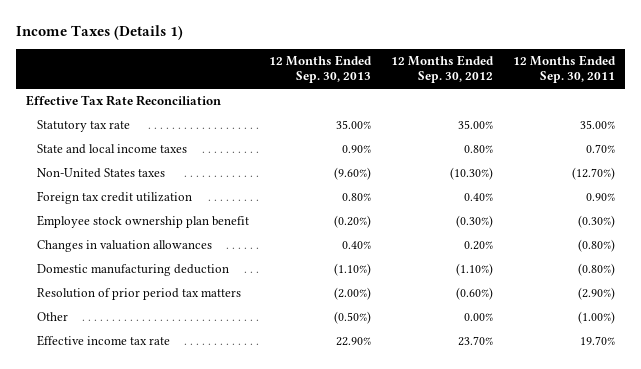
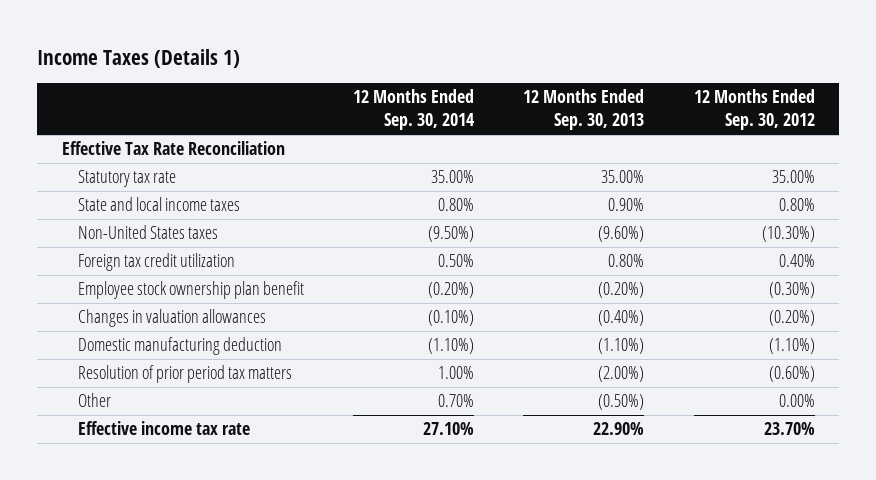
[512,55,616,84] 12 Months Ended Sep. 30, 2011 -> none
none -> [353,89,476,131] 12 Months Ended Sep. 30, 2014
[342,241,372,250] 0.40% -> [598,310,645,327] (0.40%)
[463,241,493,251] 0.20% -> [768,310,815,327] (0.20%)

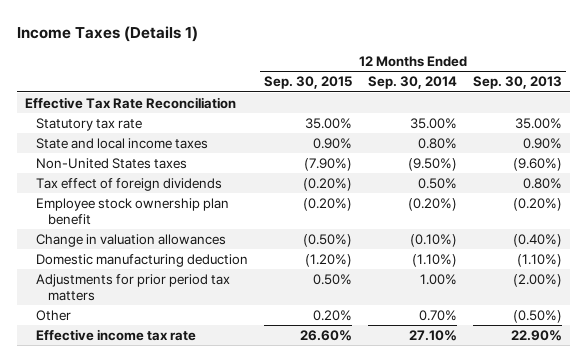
[693,89,815,131] 12 Months Ended Sep. 30, 2012 -> none
none -> [264,76,353,90] Sep. 30, 2015
[78,253,236,272] Foreign tax credit utilization -> none
none -> [36,177,223,191] Tax effect of foreign dividends
[78,309,267,328] Changes in valuation allowances -> [36,233,227,247] Change in valuation allowances
[78,365,293,384] Resolution of prior period tax matters -> [36,273,231,301] Adjustments for prior period tax matters

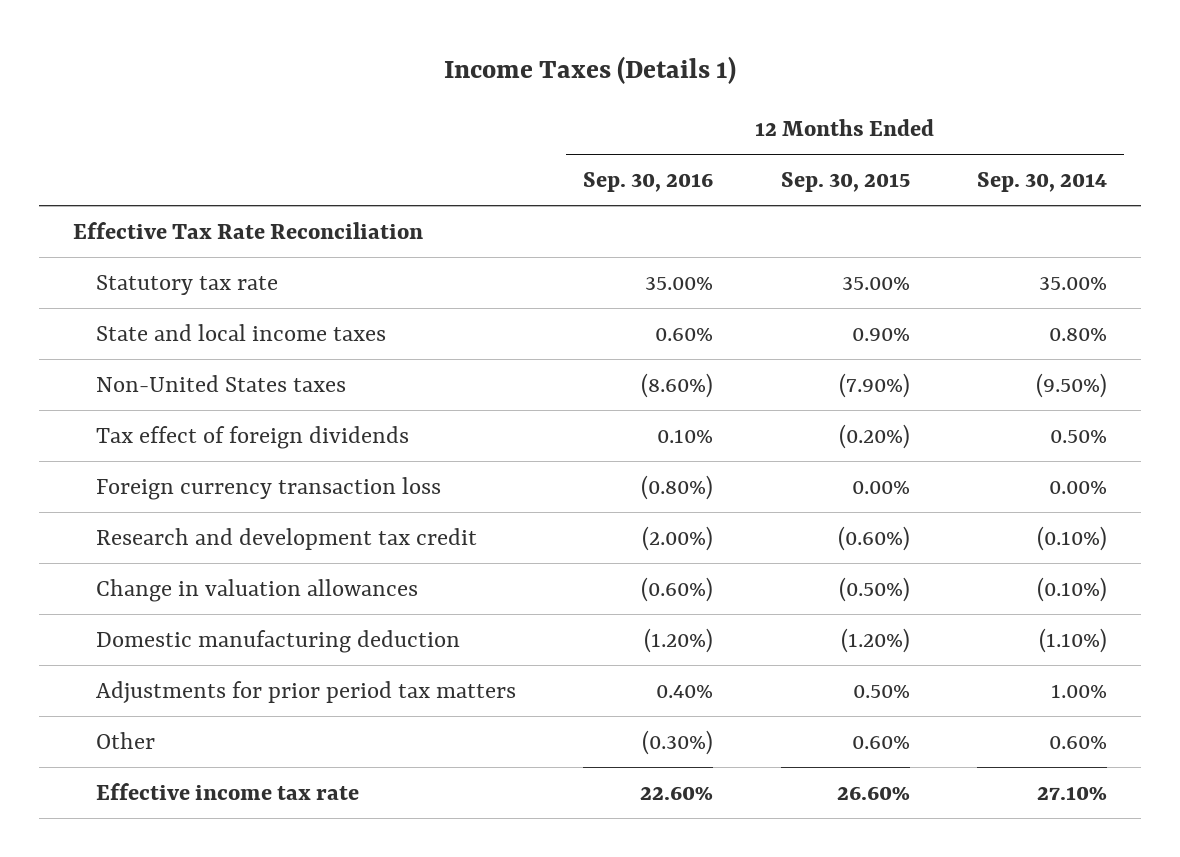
[473,76,563,90] Sep. 30, 2013 -> none
none -> [583,172,714,193] Sep. 30, 2016
[36,197,230,225] Employee stock ownership plan benefit -> none
none -> [95,476,441,500] Foreign currency transaction loss
none -> [95,527,477,550] Research and development tax credit
[313,309,353,321] 0.20% -> [851,735,910,749] 0.60%
[419,309,458,321] 0.70% -> [1049,735,1108,749] 0.60%

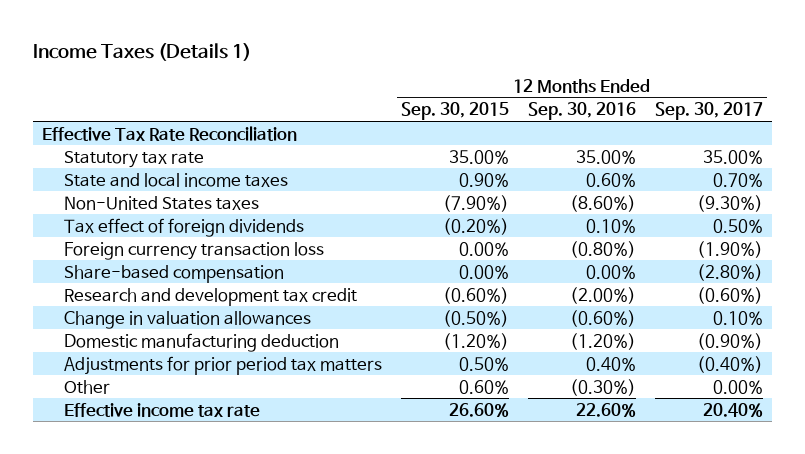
[977,172,1108,193] Sep. 30, 2014 -> none
none -> [654,102,763,121] Sep. 30, 2017
none -> [64,264,285,283] Share-based compensation

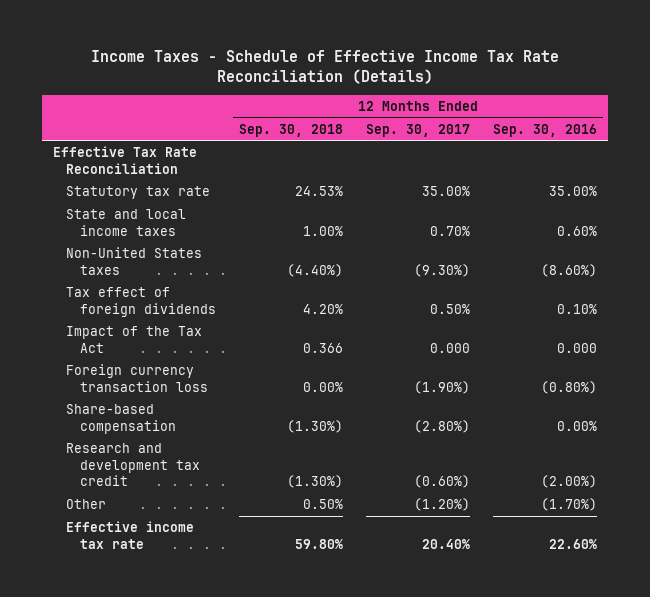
[32,43,251,62] Income Taxes (Details 1) -> [90,49,559,84] Income Taxes - Schedule of Effective Income Tax Rate Reconciliation (Details)
[401,102,510,121] Sep. 30, 2015 -> none
none -> [238,123,343,137] Sep. 30, 2018
none -> [66,326,203,353] Impact of the Tax Act
[64,310,312,329] Change in valuation allowances -> none
[64,332,340,352] Domestic manufacturing deduction -> none
[64,355,383,375] Adjustments for prior period tax matters -> none
[569,378,636,396] (0.30%) -> [540,498,597,512] (1.70%)
[712,379,763,394] 0.00% -> [413,498,470,512] (1.20%)

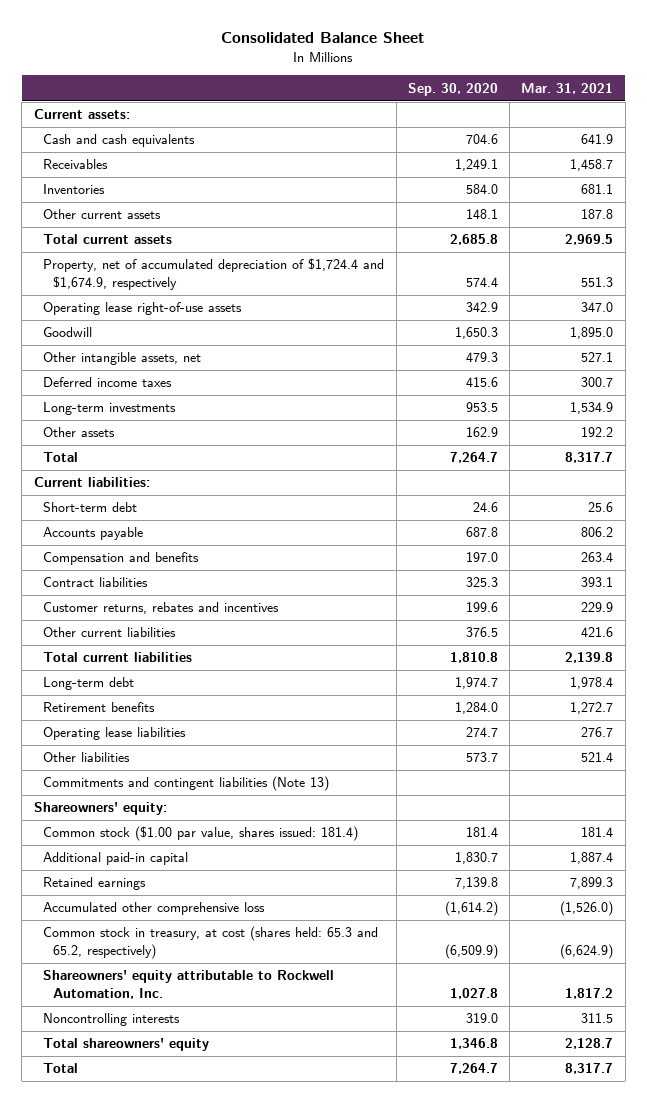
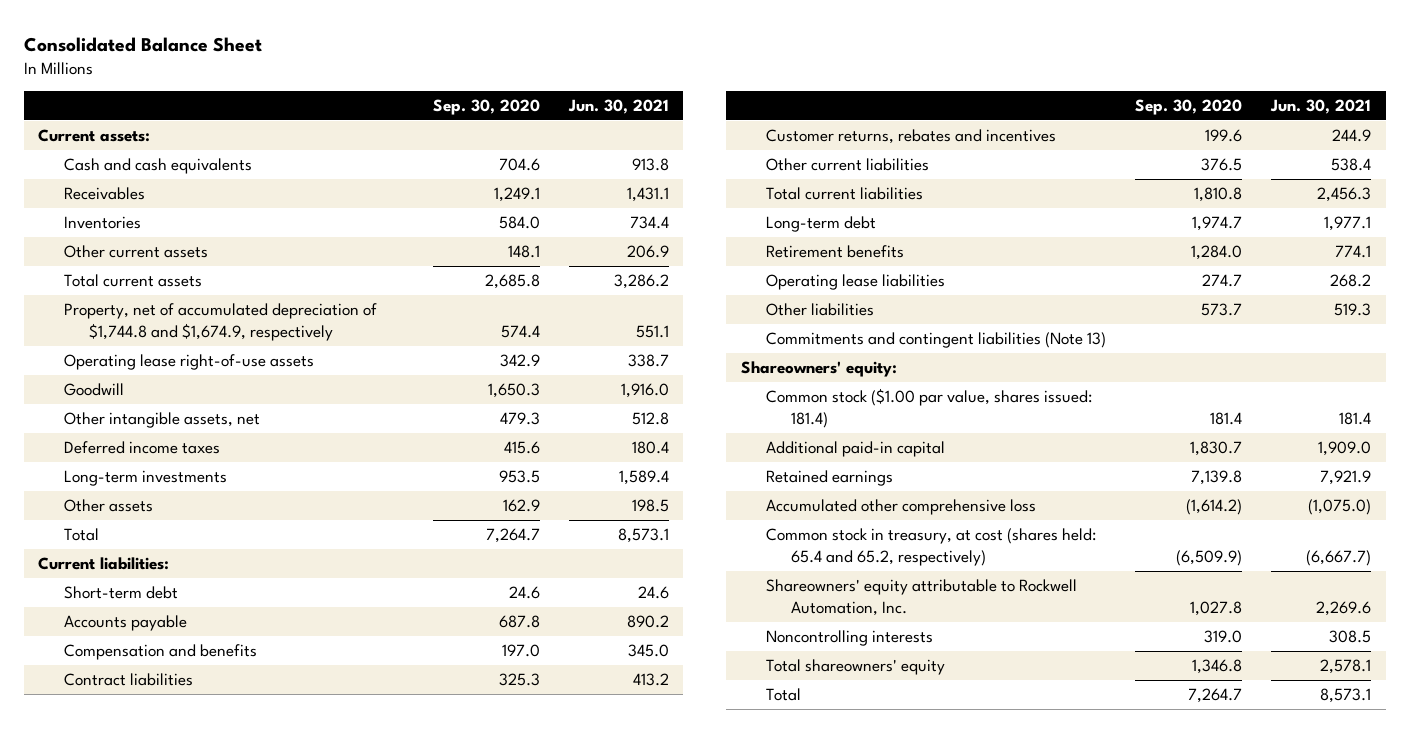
[521,82,614,94] Mar. 31, 2021 -> none
none -> [567,98,669,114] Jun. 30, 2021
[43,258,385,291] Property, net of accumulated depreciation of $1,724.4 and $1,674.9, respectively -> [63,303,377,342] Property, net of accumulated depreciation of $1,744.8 and $1,674.9, respectively
[43,926,379,960] Common stock in treasury, at cost (shares held: 65.3 and 65.2, respectively) -> [766,528,1097,567] Common stock in treasury, at cost (shares held: 65.4 and 65.2, respectively)

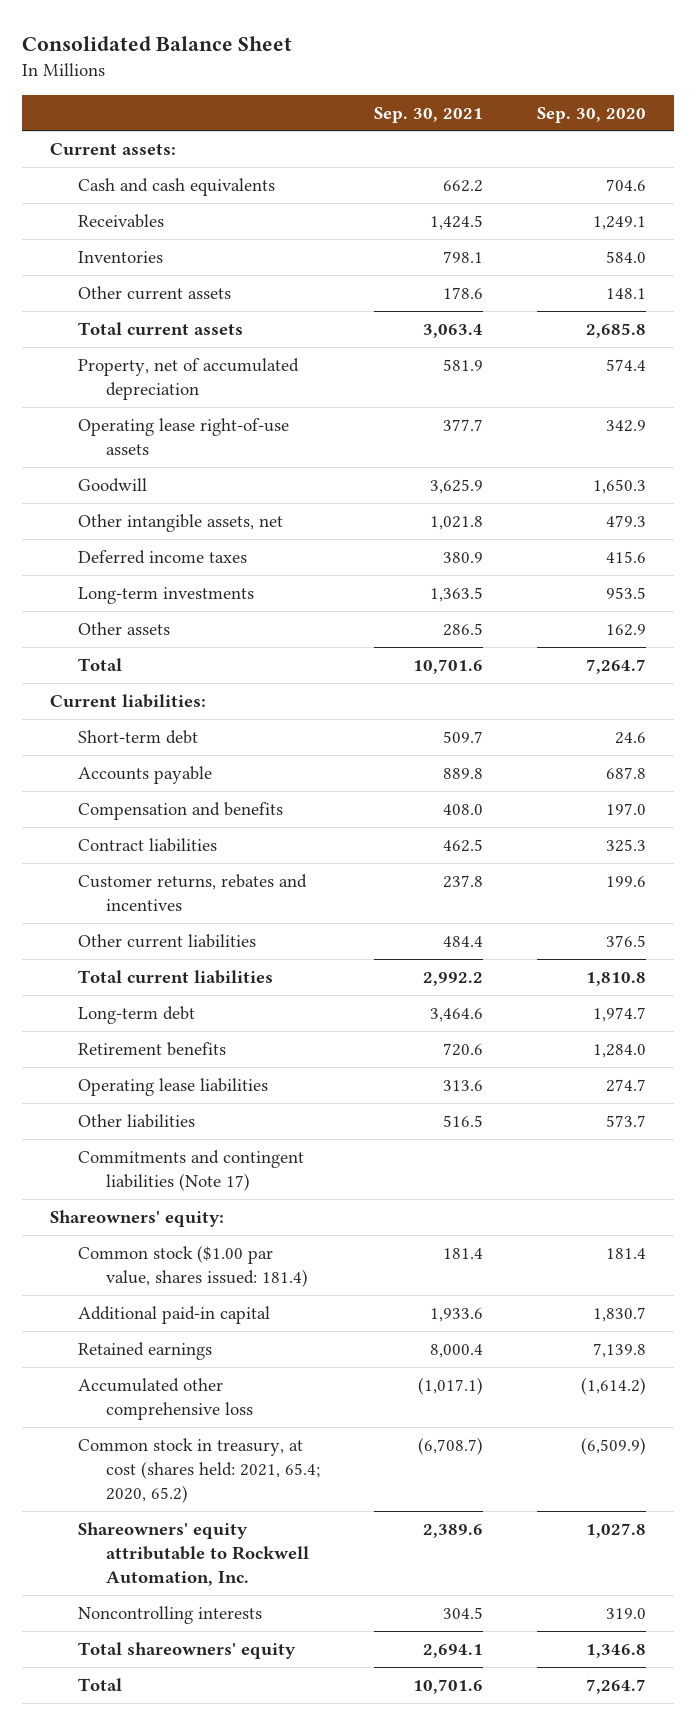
[567,98,669,114] Jun. 30, 2021 -> none
none -> [374,106,484,123] Sep. 30, 2021
[63,303,377,342] Property, net of accumulated depreciation of $1,744.8 and $1,674.9, respectively -> [77,357,299,400] Property, net of accumulated depreciation
[766,332,1107,349] Commitments and contingent liabilities (Note 13) -> [77,1149,304,1191] Commitments and contingent liabilities (Note 17)
[766,528,1097,567] Common stock in treasury, at cost (shares held: 65.4 and 65.2, respectively) -> [77,1437,320,1503] Common stock in treasury, at cost (shares held: 2021, 65.4; 2020, 65.2)

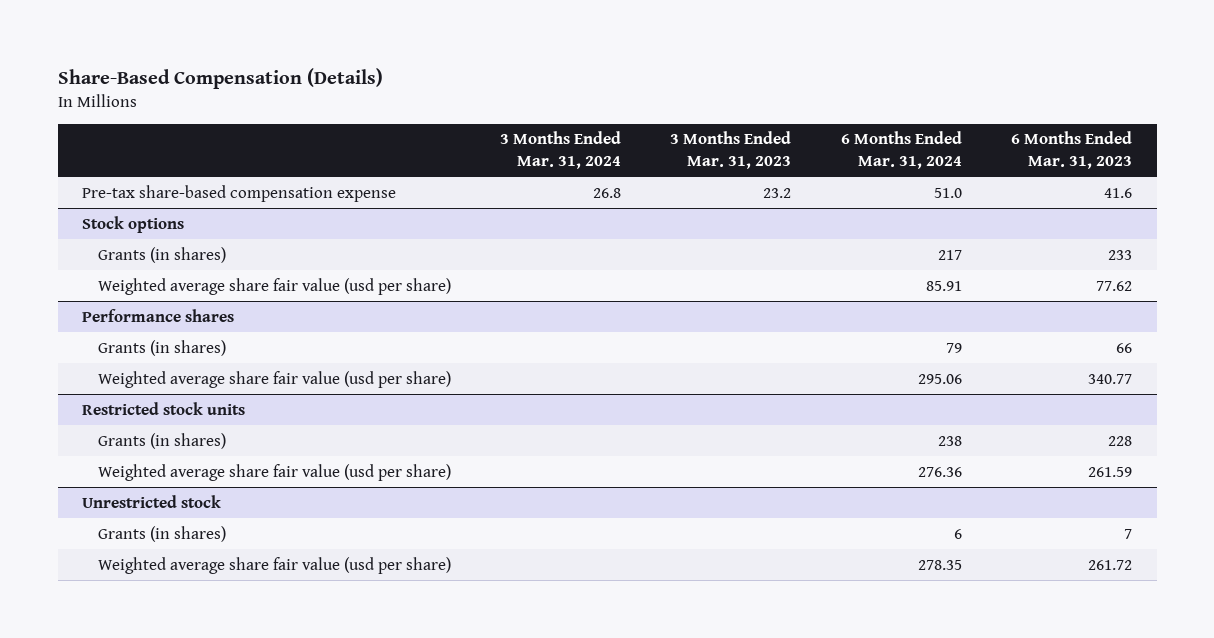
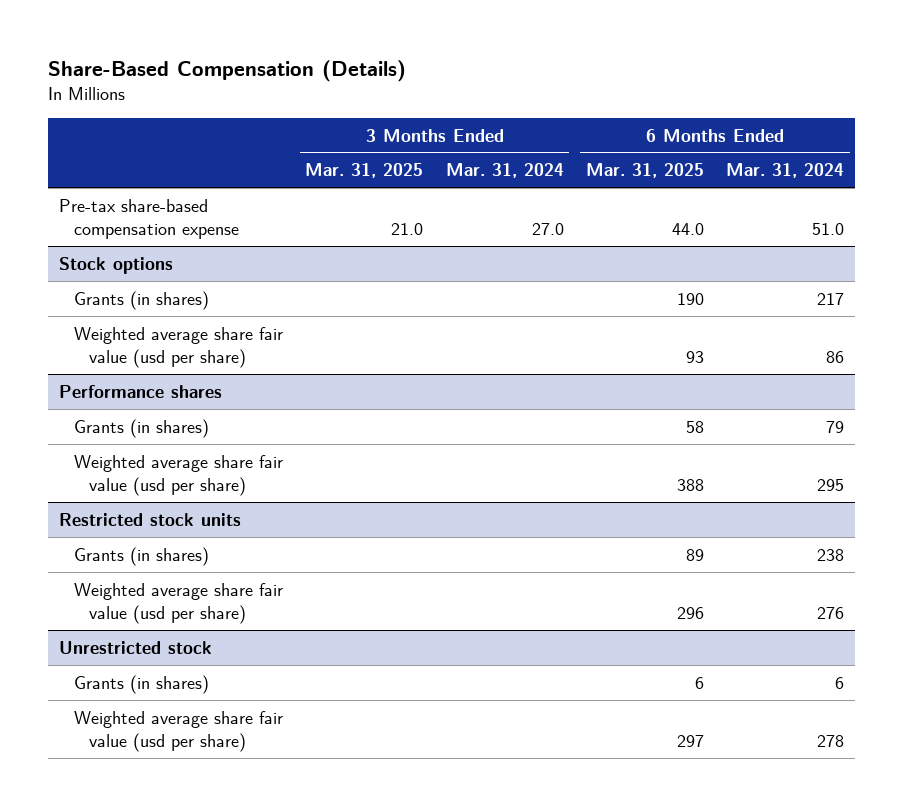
[670,131,792,170] 3 Months Ended Mar. 31, 2023 -> none
[1011,131,1133,170] 6 Months Ended Mar. 31, 2023 -> none
none -> [305,163,424,179] Mar. 31, 2025
none -> [585,163,704,179] Mar. 31, 2025
[592,187,621,198] 26.8 -> [531,222,564,235] 27.0
[925,280,962,291] 85.91 -> [826,350,845,363] 86
[917,373,962,384] 295.06 -> [817,478,845,491] 295
[917,466,962,477] 276.36 -> [817,606,845,619] 276
[917,559,962,570] 278.35 -> [817,734,845,747] 278

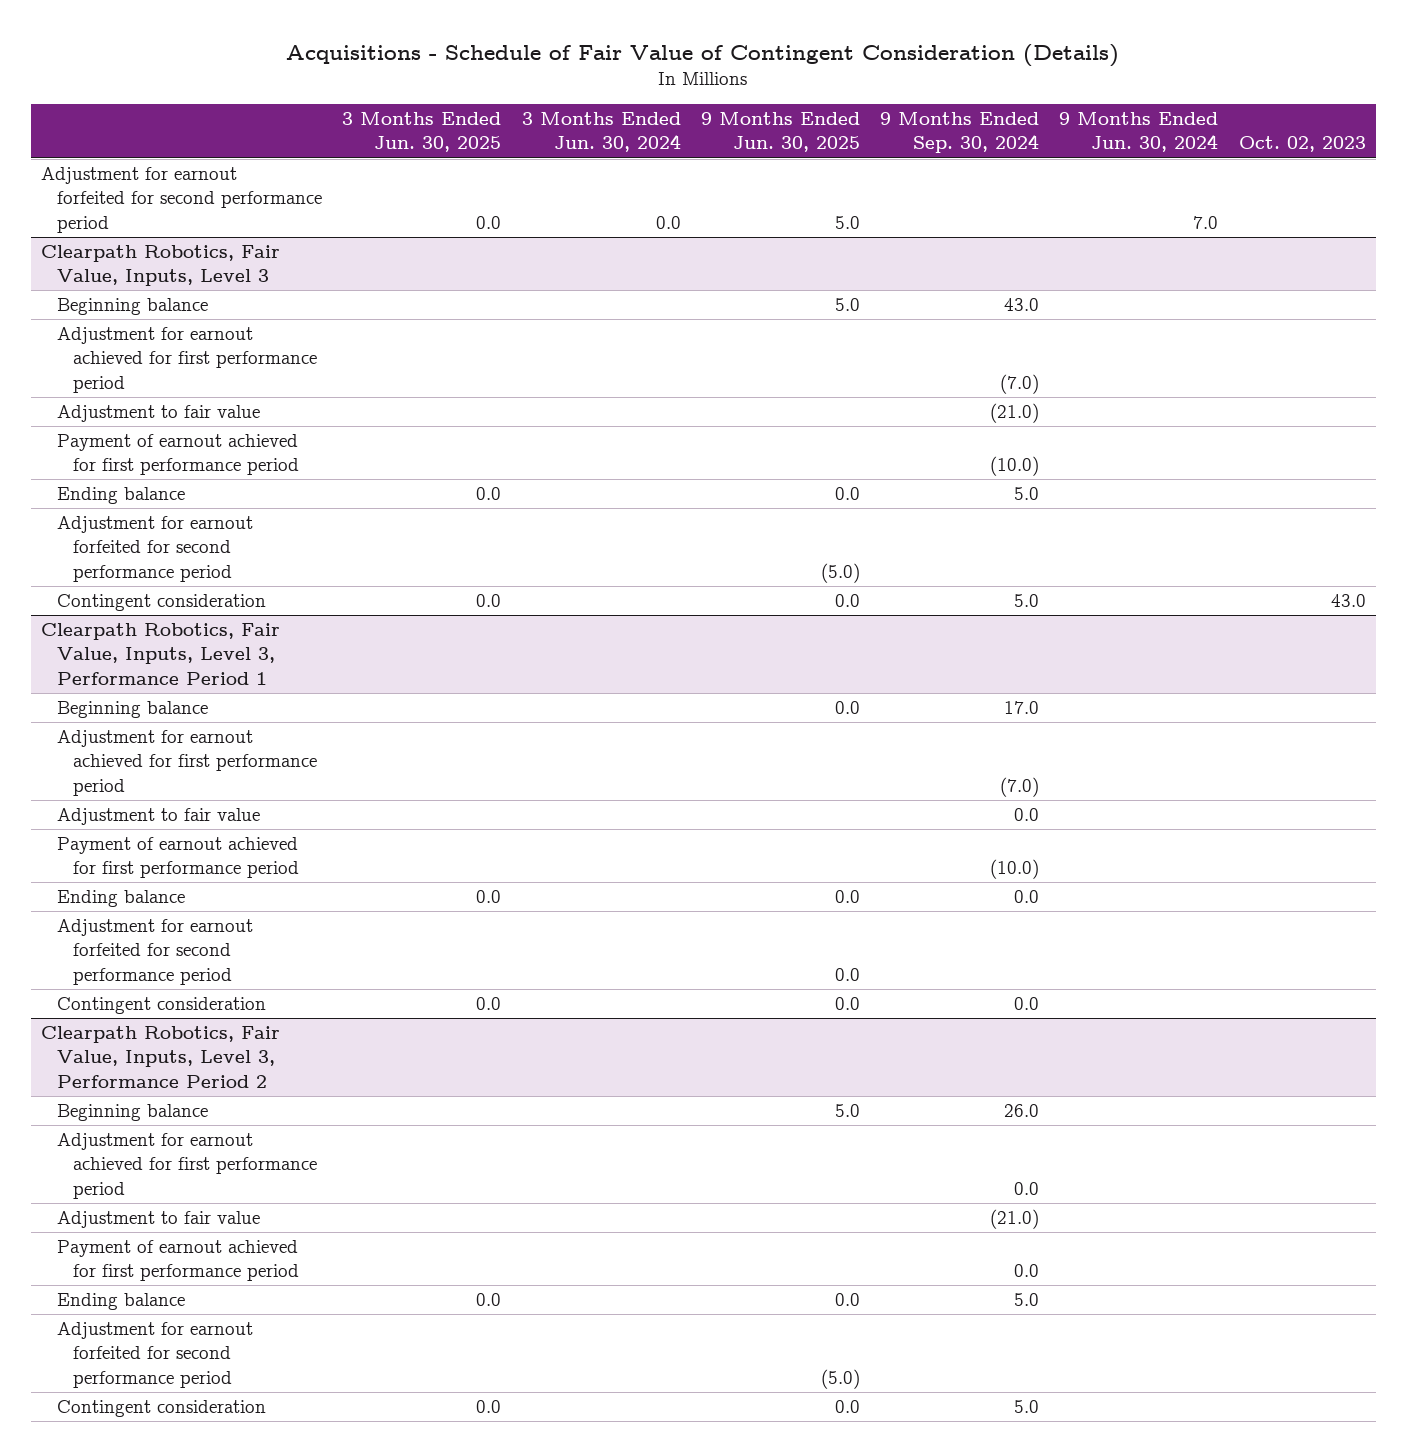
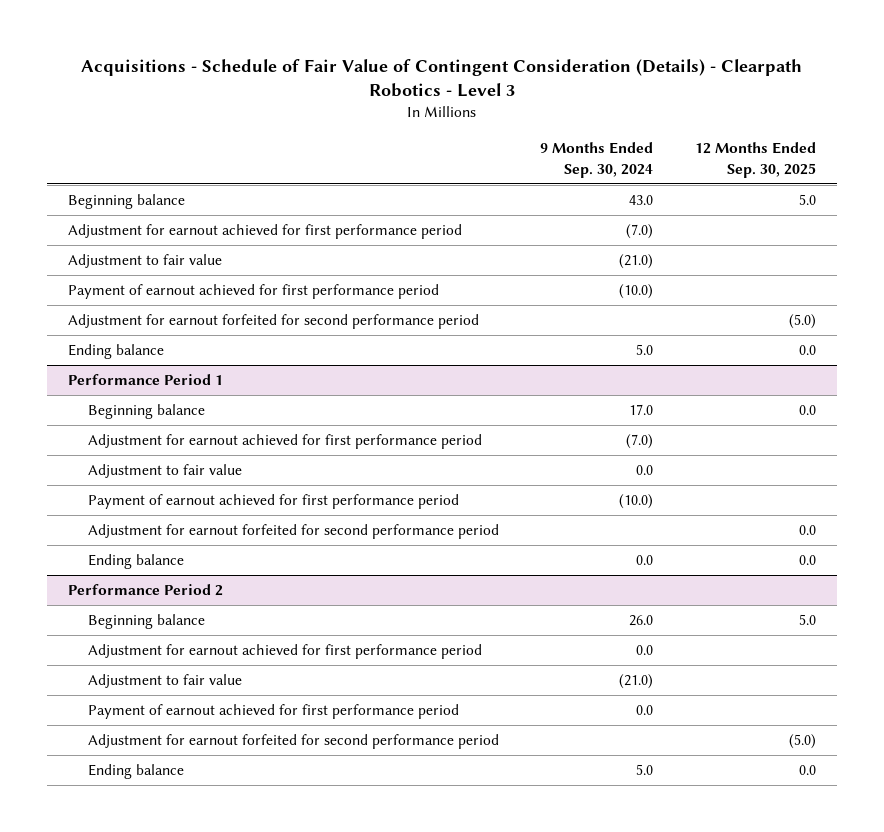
[286,44,1120,68] Acquisitions - Schedule of Fair Value of Contingent Consideration (Details) -> [80,58,802,98] Acquisitions - Schedule of Fair Value of Contingent Consideration (Details) - Clearpath Robotics - Level 3
[342,112,502,153] 3 Months Ended Jun. 30, 2025 -> none
[521,112,681,153] 3 Months Ended Jun. 30, 2024 -> none
[700,112,860,153] 9 Months Ended Jun. 30, 2025 -> none
[1059,112,1219,153] 9 Months Ended Jun. 30, 2024 -> none
[1238,136,1366,153] Oct. 02, 2023 -> none
none -> [694,142,816,178] 12 Months Ended Sep. 30, 2025
[41,167,323,233] Adjustment for earnout forfeited for second performance period -> none
[41,245,281,287] Clearpath Robotics, Fair Value, Inputs, Level 3 -> none
[57,487,186,505] Ending balance -> none
[41,623,281,685] Clearpath Robotics, Fair Value, Inputs, Level 3, Performance Period 1 -> none
[57,594,267,612] Contingent consideration -> [68,344,165,360] Ending balance
none -> [68,374,224,386] Performance Period 1
[57,890,186,908] Ending balance -> none
[41,1026,281,1088] Clearpath Robotics, Fair Value, Inputs, Level 3, Performance Period 2 -> none
[57,997,267,1015] Contingent consideration -> [87,554,184,570] Ending balance
none -> [68,584,224,597] Performance Period 2
[57,1293,186,1311] Ending balance -> none
[57,1400,267,1418] Contingent consideration -> [87,764,184,780] Ending balance

